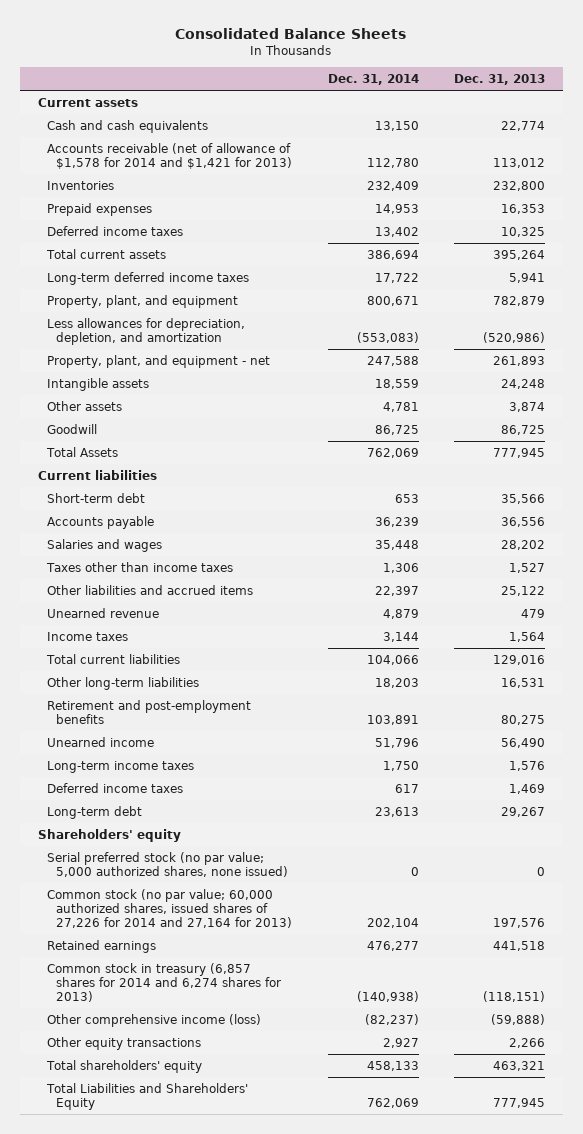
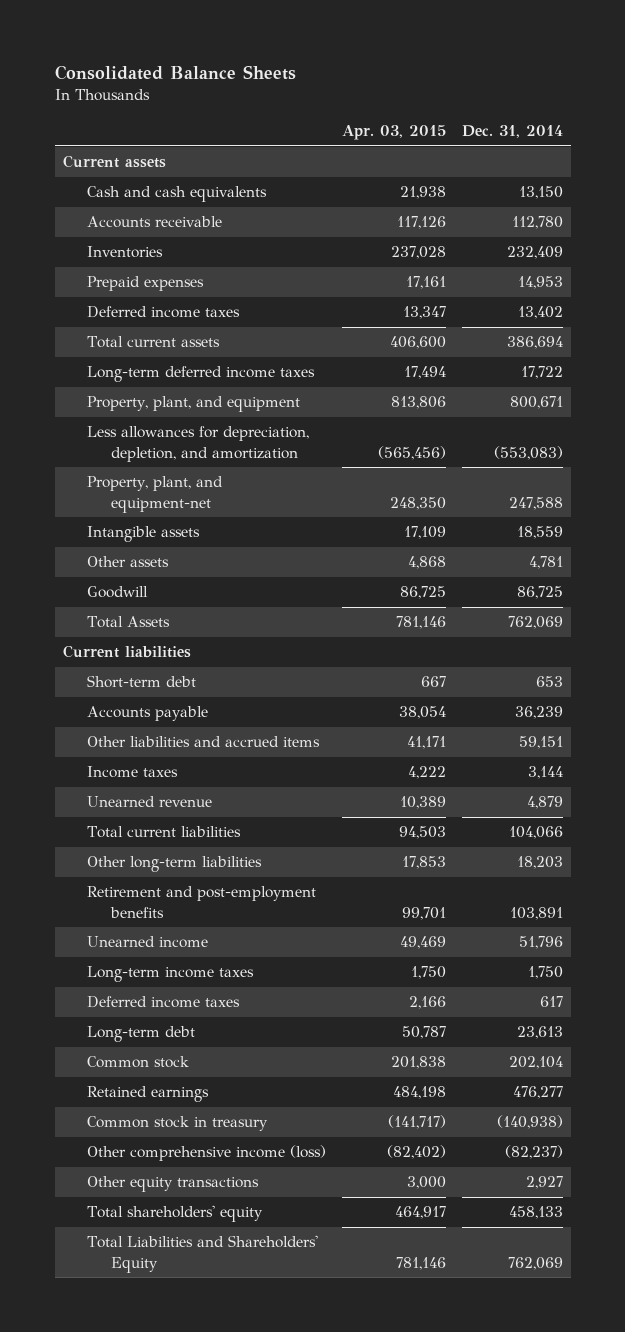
[453,74,545,86] Dec. 31, 2013 -> none
none -> [341,125,446,141] Apr. 03, 2015
[47,143,293,170] Accounts receivable (net of allowance of $1,578 for 2014 and $1,421 for 2013) -> [86,216,222,229] Accounts receivable
[47,355,271,369] Property, plant, and equipment - net -> [86,476,223,513] Property, plant, and equipment-net
[47,539,163,553] Salaries and wages -> none
[46,562,234,573] Taxes other than income taxes -> none
[374,586,419,597] 22,397 -> [518,736,563,750] 59,151
[47,608,160,619] Unearned revenue -> [86,796,212,808] Unearned revenue
[37,829,181,843] Shareholders' equity -> none
[47,852,289,878] Serial preferred stock (no par value; 5,000 authorized shares, none issued) -> none
[47,889,293,929] Common stock (no par value; 60,000 authorized shares, issued shares of 27,226 for 2014 and 27,164 for 2013) -> [86,1056,189,1069] Common stock
[47,963,282,1003] Common stock in treasury (6,857 shares for 2014 and 6,274 shares for 2013) -> [86,1116,268,1132] Common stock in treasury

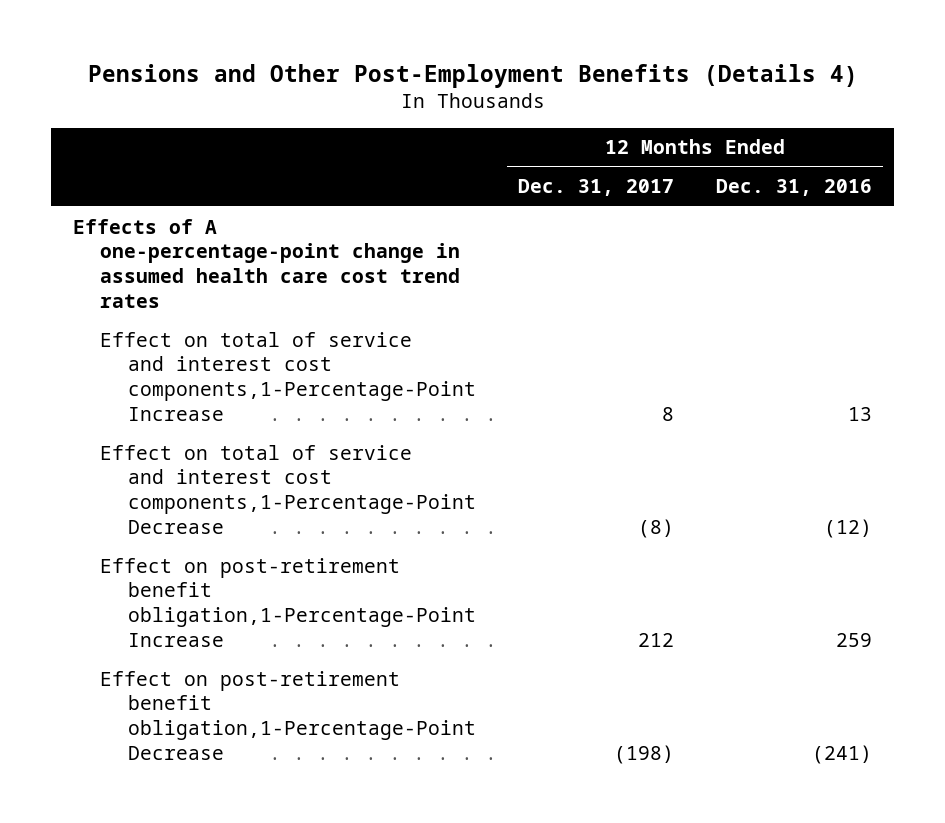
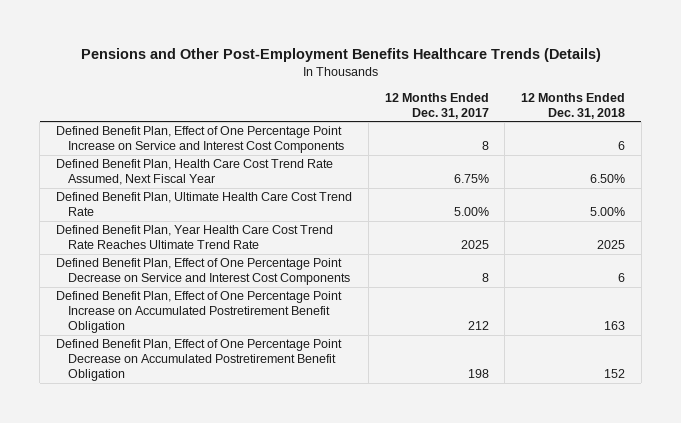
[87,63,858,88] Pensions and Other Post-Employment Benefits (Details 4) -> [80,48,601,63] Pensions and Other Post-Employment Benefits Healthcare Trends (Details)
[716,179,873,197] Dec. 31, 2016 -> none
none -> [521,93,626,119] 12 Months Ended Dec. 31, 2018
[72,218,461,308] Effects of A one-percentage-point change in assumed health care cost trend rates -> none
[100,331,476,421] Effect on total of service and interest cost components,1-Percentage-Point Increase -> [56,126,344,154] Defined Benefit Plan, Effect of One Percentage Point Increase on Service and Interest Cost Components
none -> [56,159,334,186] Defined Benefit Plan, Health Care Cost Trend Rate Assumed, Next Fiscal Year
none -> [56,192,353,217] Defined Benefit Plan, Ultimate Health Care Cost Trend Rate
none -> [56,225,334,250] Defined Benefit Plan, Year Health Care Cost Trend Rate Reaches Ultimate Trend Rate
[100,444,476,534] Effect on total of service and interest cost components,1-Percentage-Point Decrease -> [56,258,350,286] Defined Benefit Plan, Effect of One Percentage Point Decrease on Service and Interest Cost Components
[638,518,675,538] (8) -> [481,273,489,283] 8
[100,557,476,647] Effect on post-retirement benefit obligation,1-Percentage-Point Increase -> [56,291,343,333] Defined Benefit Plan, Effect of One Percentage Point Increase on Accumulated Postretirement Benefit Obligation
[100,670,476,760] Effect on post-retirement benefit obligation,1-Percentage-Point Decrease -> [56,339,343,381] Defined Benefit Plan, Effect of One Percentage Point Decrease on Accumulated Postretirement Benefit Obligation
[614,744,675,764] (198) -> [467,368,489,378] 198

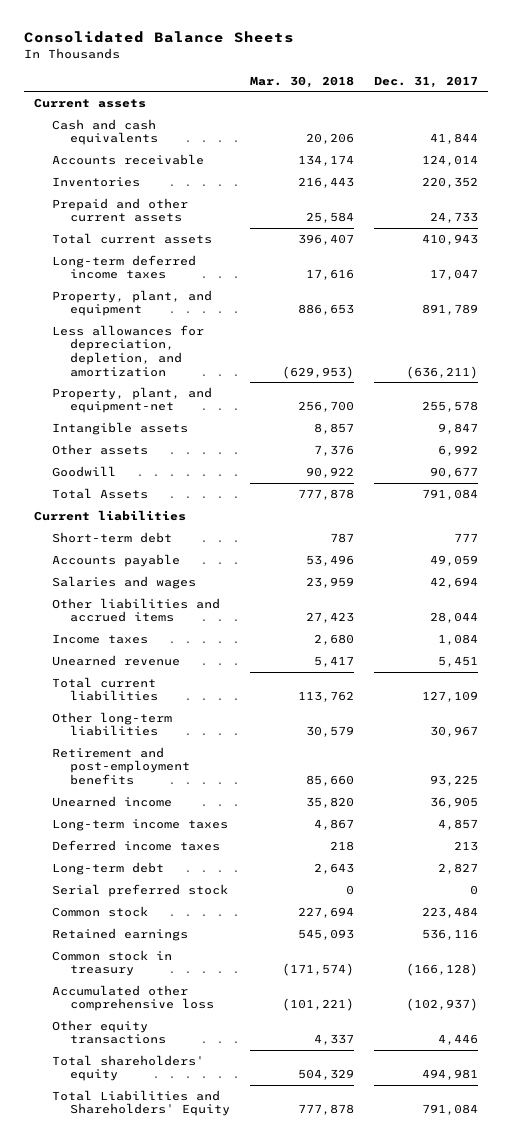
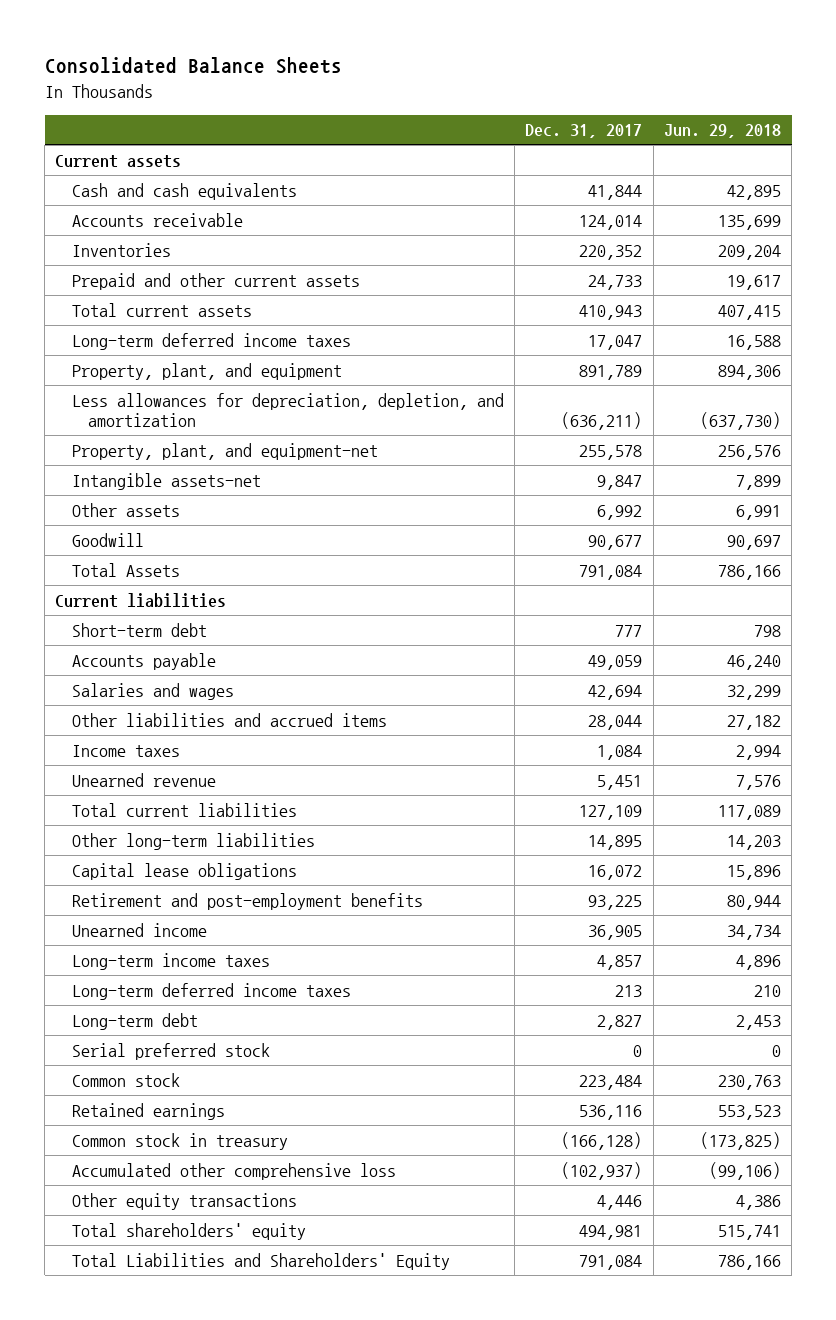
[250,75,355,88] Mar. 30, 2018 -> none
none -> [663,124,781,139] Jun. 29, 2018
[51,421,188,435] Intangible assets -> [71,472,261,490] Intangible assets-net
[429,726,478,738] 30,967 -> [588,834,643,850] 14,895
none -> [71,862,297,880] Capital lease obligations
[51,839,220,851] Deferred income taxes -> [71,982,351,1000] Long-term deferred income taxes

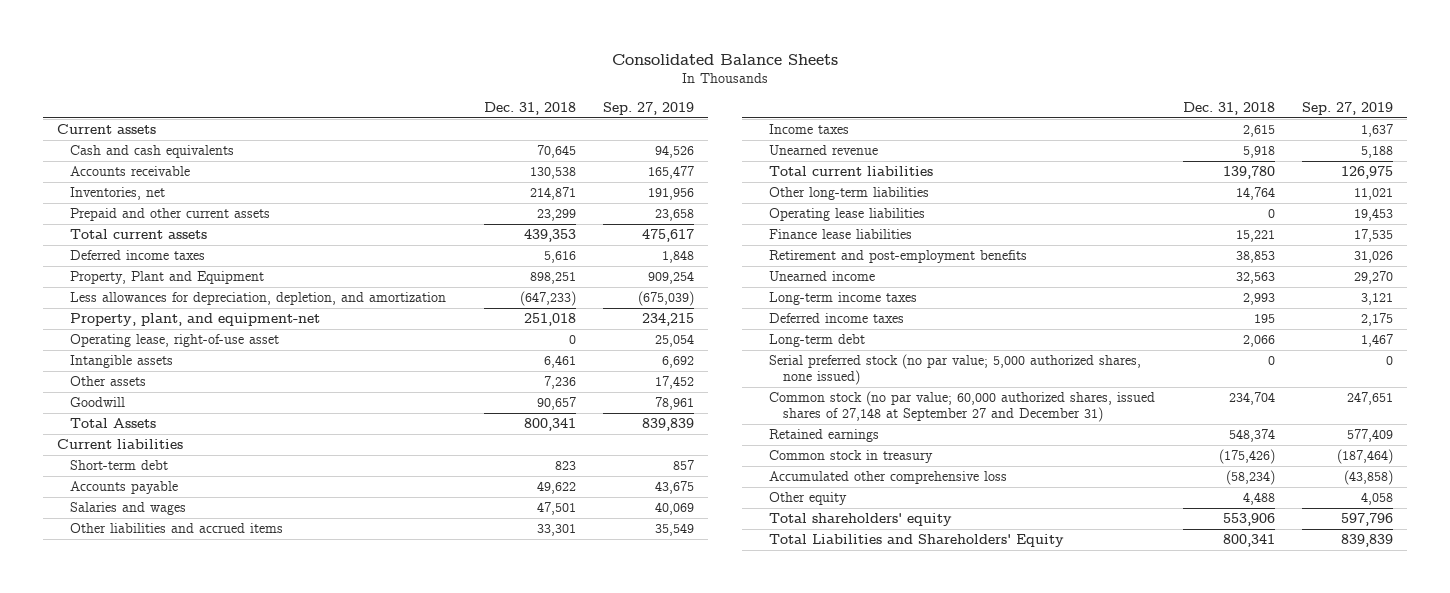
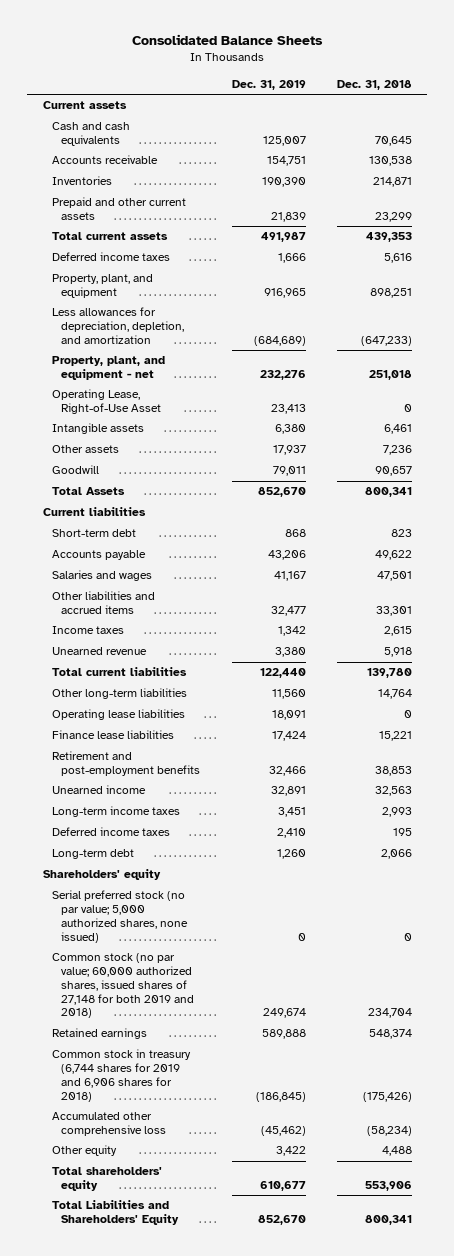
[603,102,695,116] Sep. 27, 2019 -> none
none -> [231,79,306,90] Dec. 31, 2019
[70,187,166,201] Inventories, net -> [52,176,113,186] Inventories
[70,271,265,285] Property, Plant and Equipment -> [52,274,154,299] Property, plant, and equipment
[70,313,321,327] Property, plant, and equipment-net -> [52,356,166,381] Property, plant, and equipment - net
[70,334,280,348] Operating lease, right-of-use asset -> [52,389,162,415] Operating Lease, Right-of-Use Asset
none -> [42,869,161,881] Shareholders' equity
[769,391,1156,423] Common stock (no par value; 60,000 authorized shares, issued shares of 27,148 at September 27 and December 31) -> [52,953,195,1019] Common stock (no par value; 60,000 authorized shares, issued shares of 27,148 for both 2019 and 2018)
[769,450,934,464] Common stock in treasury -> [52,1049,192,1102] Common stock in treasury (6,744 shares for 2019 and 6,906 shares for 2018)

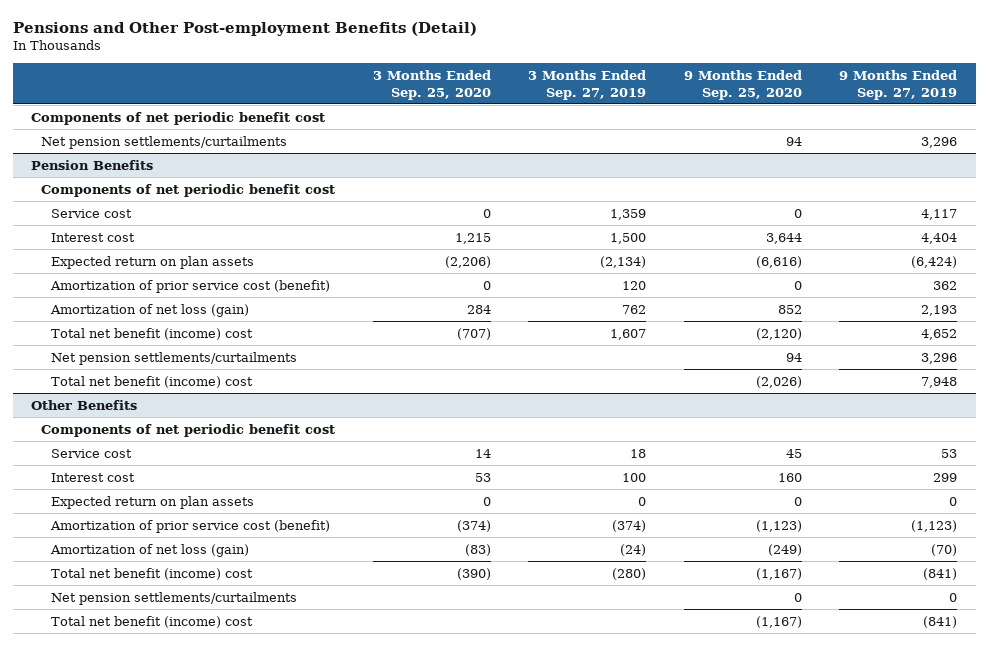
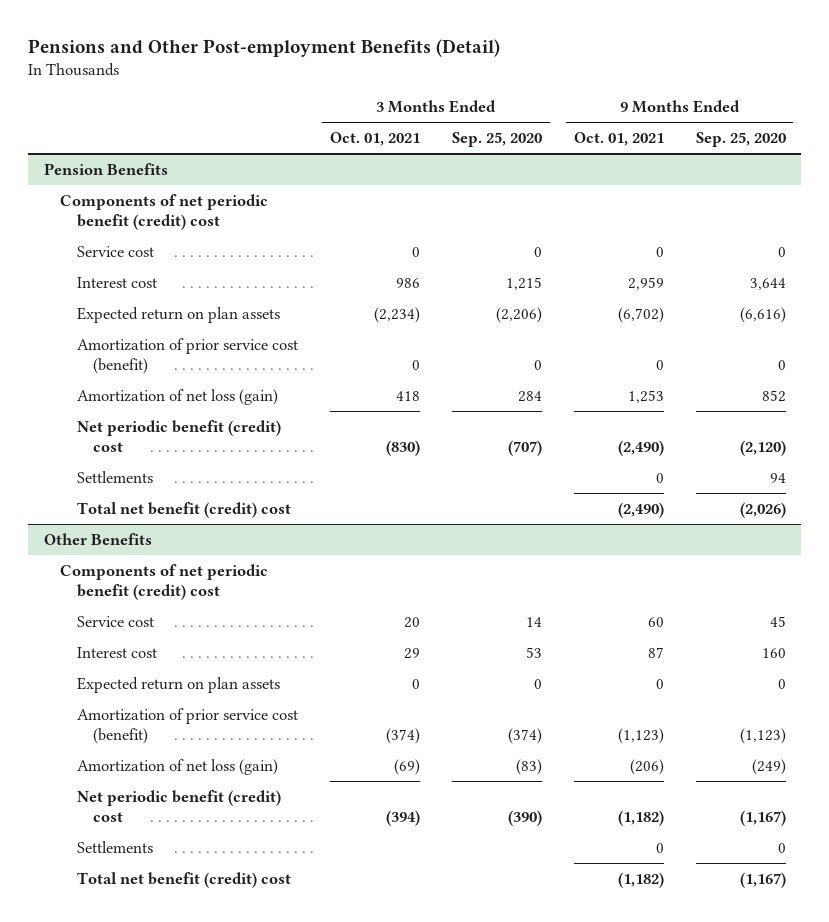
[528,70,647,100] 3 Months Ended Sep. 27, 2019 -> none
[839,70,958,100] 9 Months Ended Sep. 27, 2019 -> none
none -> [329,132,420,147] Oct. 01, 2021
none -> [573,132,664,147] Oct. 01, 2021
[31,111,326,125] Components of net periodic benefit cost -> none
[41,135,288,149] Net pension settlements/curtailments -> none
[41,183,336,197] Components of net periodic benefit cost -> [60,193,269,230] Components of net periodic benefit (credit) cost
[51,351,298,365] Net pension settlements/curtailments -> none
[51,327,254,340] Total net benefit (income) cost -> [76,419,281,452] Net periodic benefit (credit) cost
none -> [76,470,153,483] Settlements
[51,375,254,388] Total net benefit (income) cost -> [76,501,291,518] Total net benefit (credit) cost
[41,423,336,437] Components of net periodic benefit cost -> [60,563,269,600] Components of net periodic benefit (credit) cost
[51,591,298,605] Net pension settlements/curtailments -> none
[51,567,254,580] Total net benefit (income) cost -> [76,789,281,822] Net periodic benefit (credit) cost
none -> [76,840,153,853] Settlements
[51,615,254,628] Total net benefit (income) cost -> [76,871,291,888] Total net benefit (credit) cost

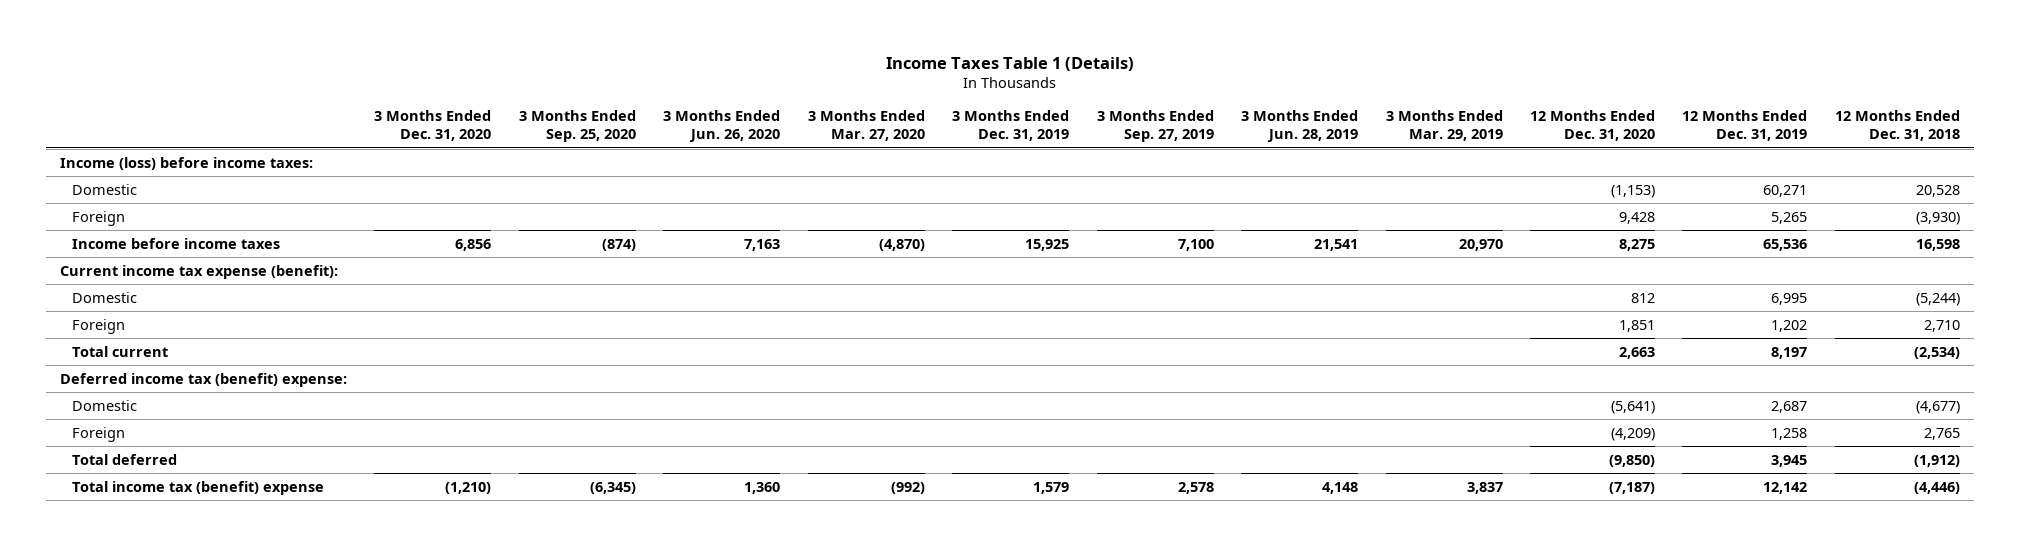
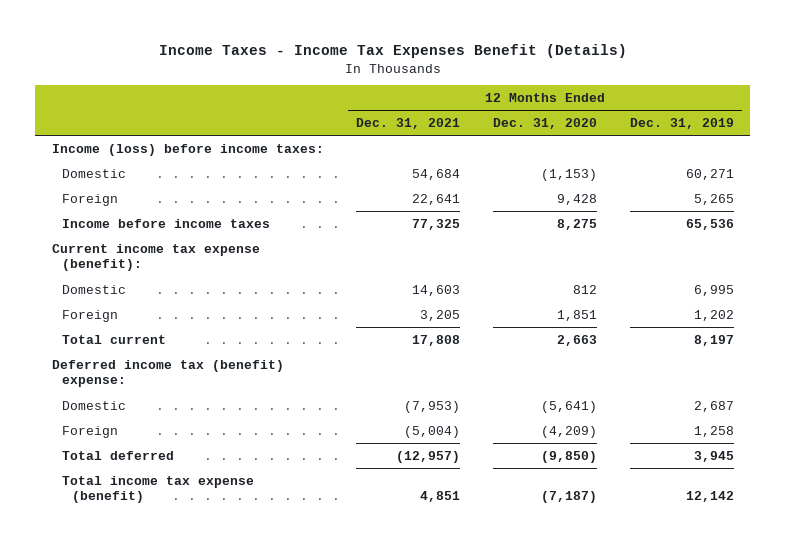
[885,56,1134,71] Income Taxes Table 1 (Details) -> [158,44,627,59] Income Taxes - Income Tax Expenses Benefit (Details)
[374,110,492,142] 3 Months Ended Dec. 31, 2020 -> none
[518,110,636,143] 3 Months Ended Sep. 25, 2020 -> none
[663,110,781,143] 3 Months Ended Jun. 26, 2020 -> none
[807,110,925,142] 3 Months Ended Mar. 27, 2020 -> none
[952,110,1070,142] 3 Months Ended Dec. 31, 2019 -> none
[1096,110,1214,143] 3 Months Ended Sep. 27, 2019 -> none
[1241,110,1359,143] 3 Months Ended Jun. 28, 2019 -> none
[1385,110,1503,142] 3 Months Ended Mar. 29, 2019 -> none
[1834,110,1960,142] 12 Months Ended Dec. 31, 2018 -> none
none -> [356,118,461,130] Dec. 31, 2021
[72,480,325,495] Total income tax (benefit) expense -> [61,475,254,504] Total income tax expense (benefit)

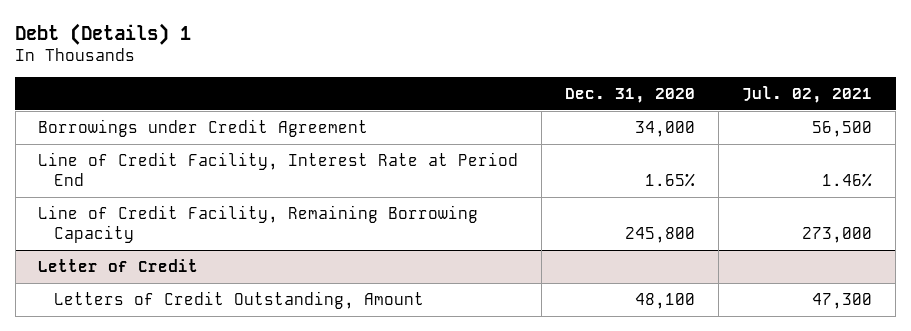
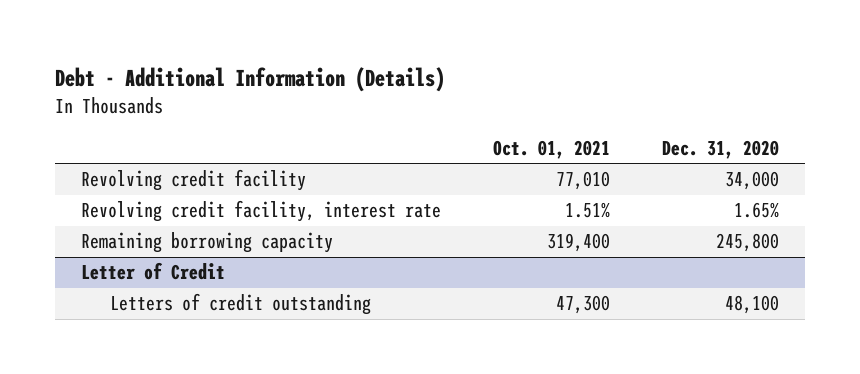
[15,22,192,45] Debt (Details) 1 -> [54,66,445,92] Debt - Additional Information (Details)
[742,85,873,103] Jul. 02, 2021 -> none
none -> [493,140,611,160] Oct. 01, 2021
[38,118,369,137] Borrowings under Credit Agreement -> [80,169,306,192] Revolving credit facility
[38,151,519,186] Line of Credit Facility, Interest Rate at Period End -> [80,200,441,223] Revolving credit facility, interest rate
[38,204,479,243] Line of Credit Facility, Remaining Borrowing Capacity -> [80,232,333,254] Remaining borrowing capacity
[54,290,425,309] Letters of Credit Outstanding, Amount -> [109,293,371,316] Letters of credit outstanding

